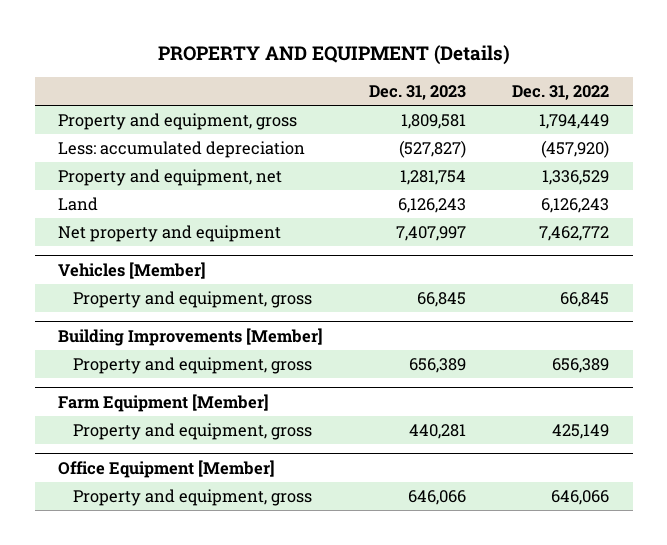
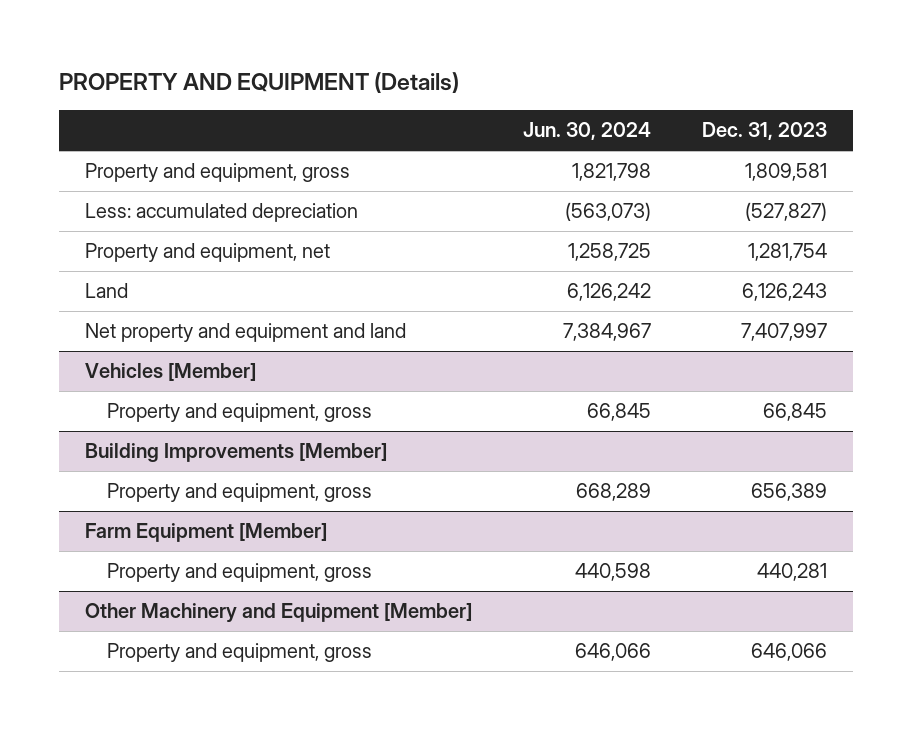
[512,84,610,100] Dec. 31, 2022 -> none
none -> [522,122,651,141] Jun. 30, 2024
[57,225,281,243] Net property and equipment -> [84,323,406,343] Net property and equipment and land
[57,459,275,478] Office Equipment [Member] -> none
none -> [84,603,472,624] Other Machinery and Equipment [Member]

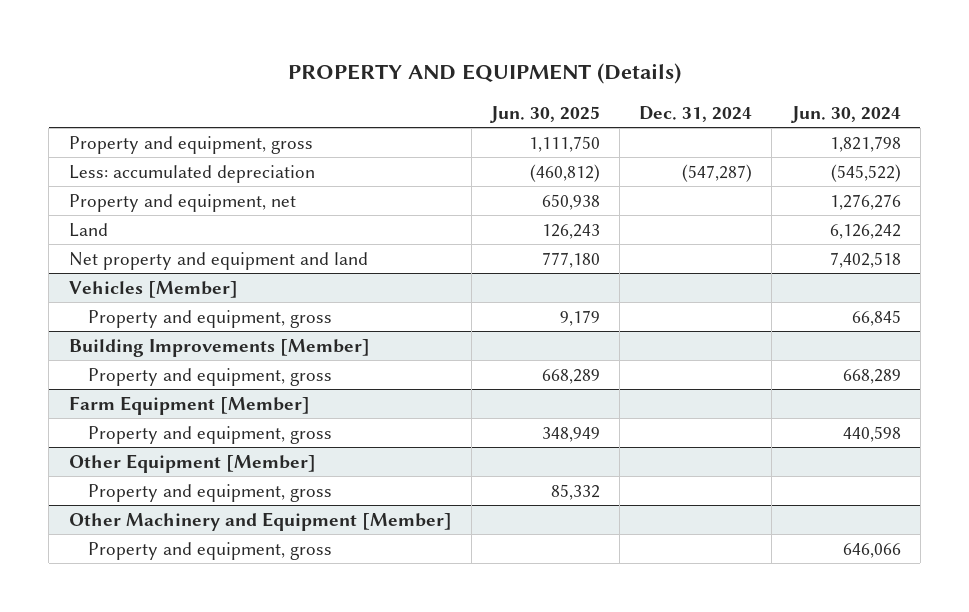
[702,122,828,141] Dec. 31, 2023 -> none
none -> [489,105,600,123] Jun. 30, 2025
none -> [639,105,753,122] Dec. 31, 2024
[564,202,651,222] (563,073) -> [830,163,901,182] (545,522)
[567,243,651,262] 1,258,725 -> [829,193,901,210] 1,276,276
[562,323,651,342] 7,384,967 -> [829,251,901,268] 7,402,518
none -> [68,453,316,473] Other Equipment [Member]
none -> [87,483,332,502] Property and equipment, gross

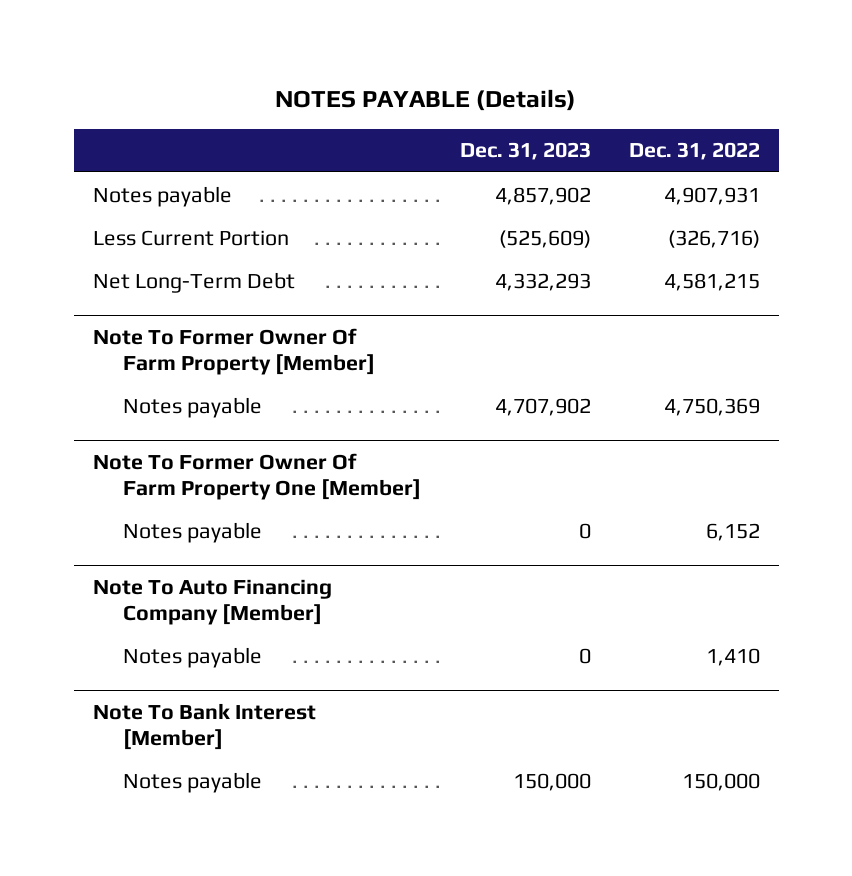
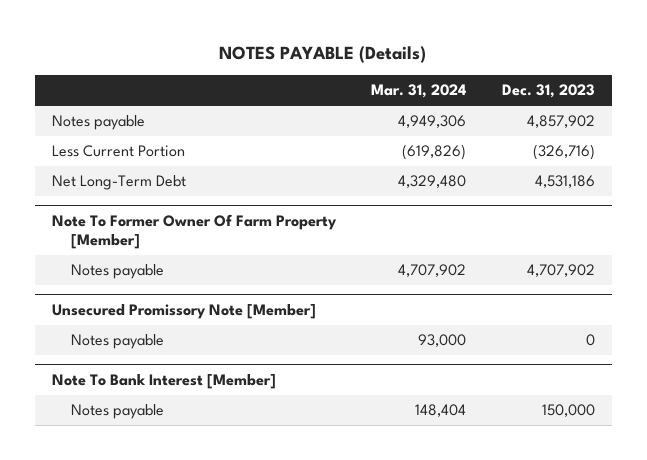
[628,142,760,161] Dec. 31, 2022 -> none
none -> [371,84,467,99] Mar. 31, 2024
[498,229,591,248] (525,609) -> [532,144,595,161] (326,716)
[494,272,591,291] 4,332,293 -> [534,175,595,189] 4,531,186
[92,452,422,500] Note To Former Owner Of Farm Property One [Member] -> none
[123,521,263,543] Notes payable -> none
[92,578,332,625] Note To Auto Financing Company [Member] -> none
none -> [52,303,317,319] Unsecured Promissory Note [Member]

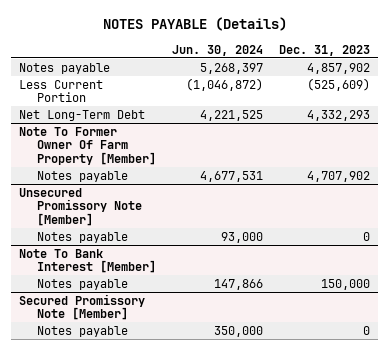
[371,84,467,99] Mar. 31, 2024 -> none
none -> [172,44,264,56] Jun. 30, 2024
[532,144,595,161] (326,716) -> [306,77,370,91] (525,609)
[534,175,595,189] 4,531,186 -> [306,109,370,121] 4,332,293
none -> [19,293,146,321] Secured Promissory Note [Member]
none -> [37,325,129,337] Notes payable

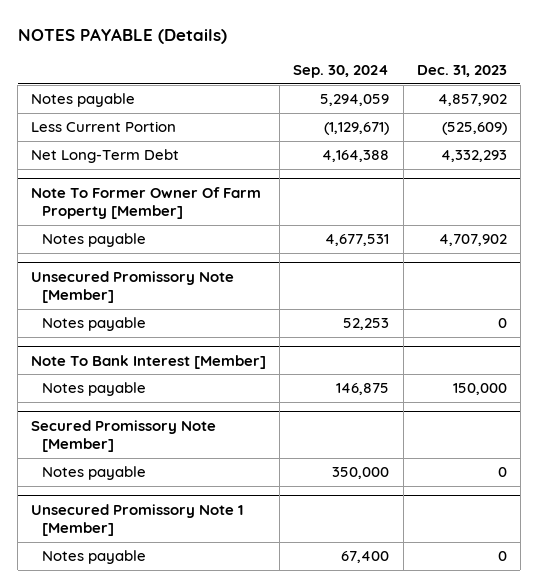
[172,44,264,56] Jun. 30, 2024 -> none
none -> [293,64,390,78] Sep. 30, 2024
none -> [31,503,244,537] Unsecured Promissory Note 1 [Member]
none -> [41,550,146,565] Notes payable

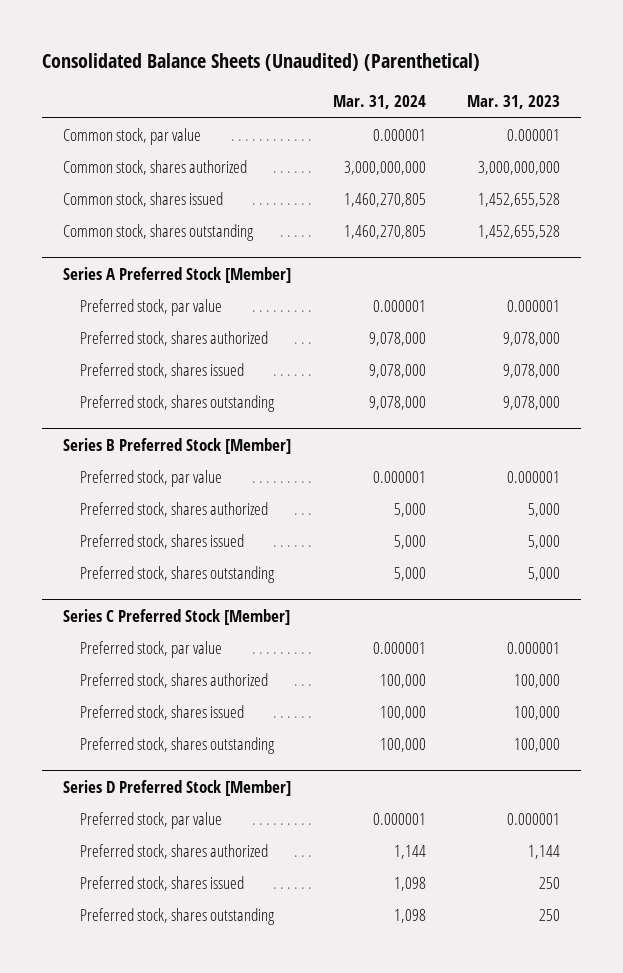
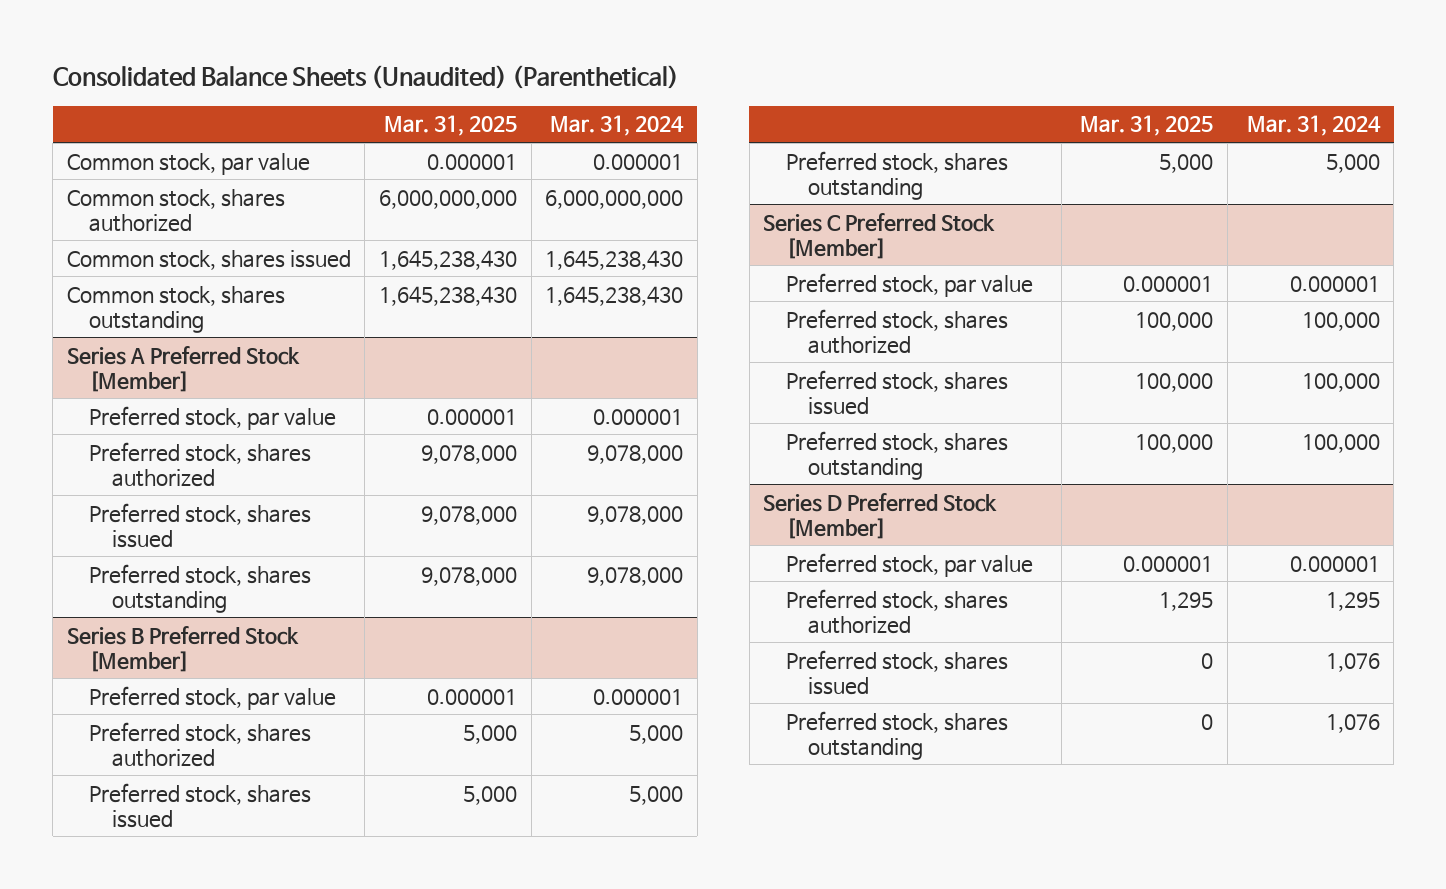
[467,95,561,110] Mar. 31, 2023 -> none
none -> [384,115,518,137] Mar. 31, 2025
[343,161,426,176] 3,000,000,000 -> [545,189,684,209] 6,000,000,000
[343,193,426,208] 1,460,270,805 -> [545,249,684,270] 1,645,238,430
[343,225,426,240] 1,460,270,805 -> [545,285,684,306] 1,645,238,430
[393,845,426,860] 1,144 -> [1325,591,1380,611] 1,295
[393,877,426,892] 1,098 -> [1325,652,1380,672] 1,076
[393,909,426,924] 1,098 -> [1325,713,1380,733] 1,076

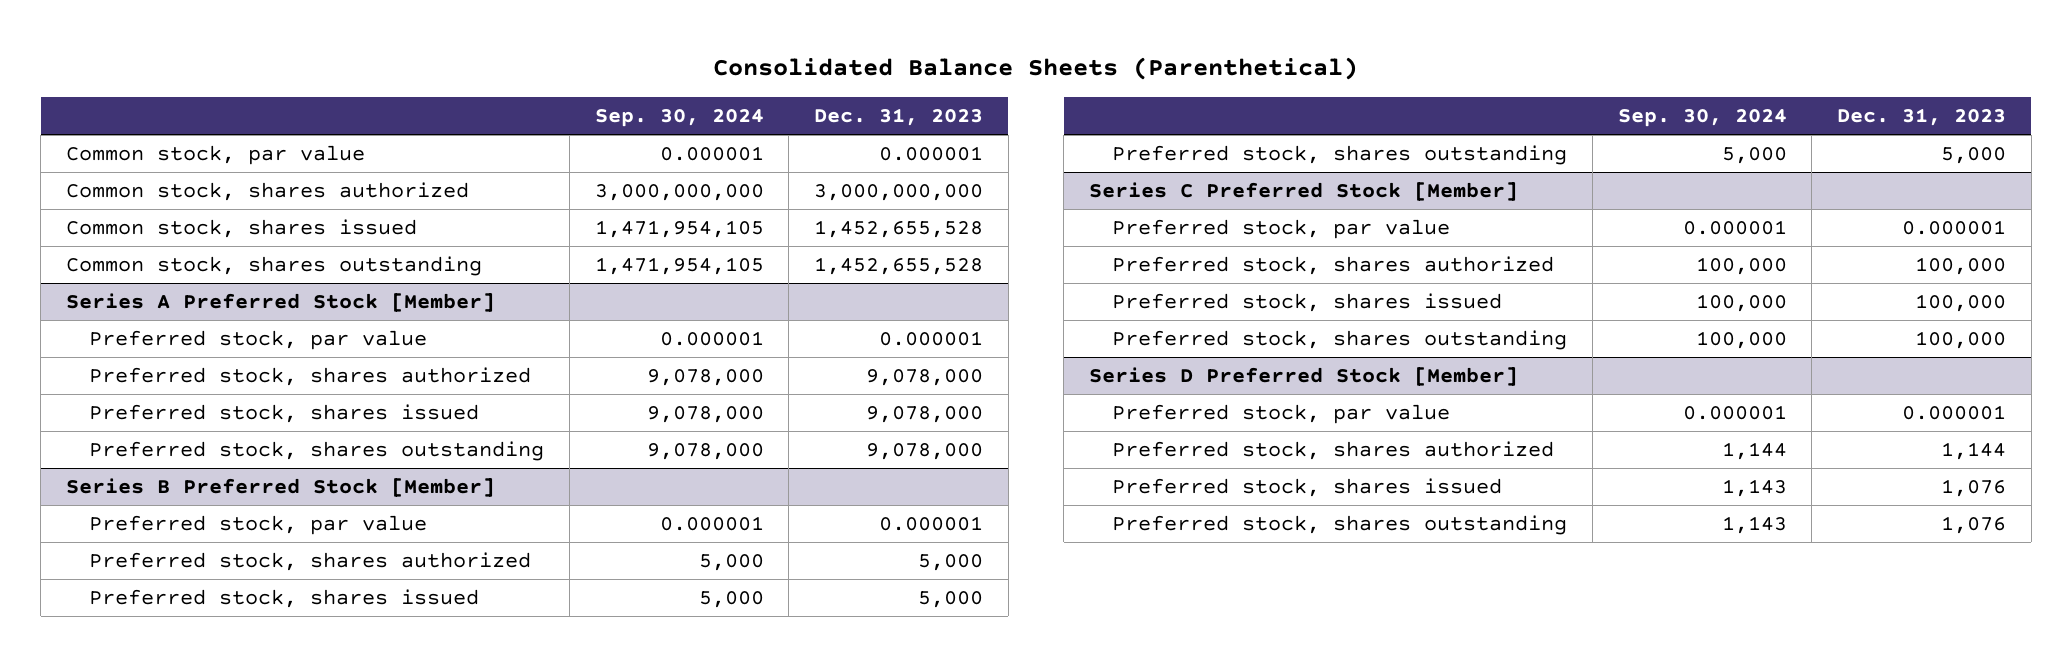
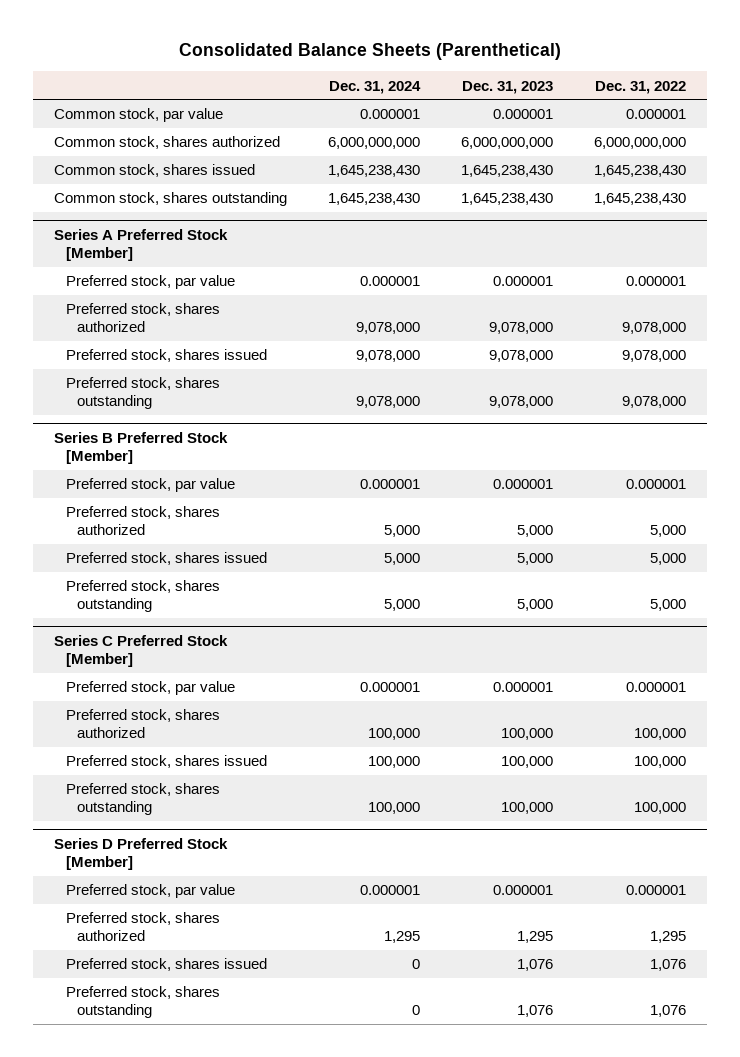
[594,109,764,128] Sep. 30, 2024 -> none
none -> [328,80,421,94] Dec. 31, 2024
none -> [594,80,686,94] Dec. 31, 2022
[814,183,984,201] 3,000,000,000 -> [460,137,553,150] 6,000,000,000
[814,219,984,238] 1,452,655,528 -> [460,165,553,178] 1,645,238,430
[814,256,984,275] 1,452,655,528 -> [460,193,553,206] 1,645,238,430
[1941,441,2007,460] 1,144 -> [516,931,553,944] 1,295

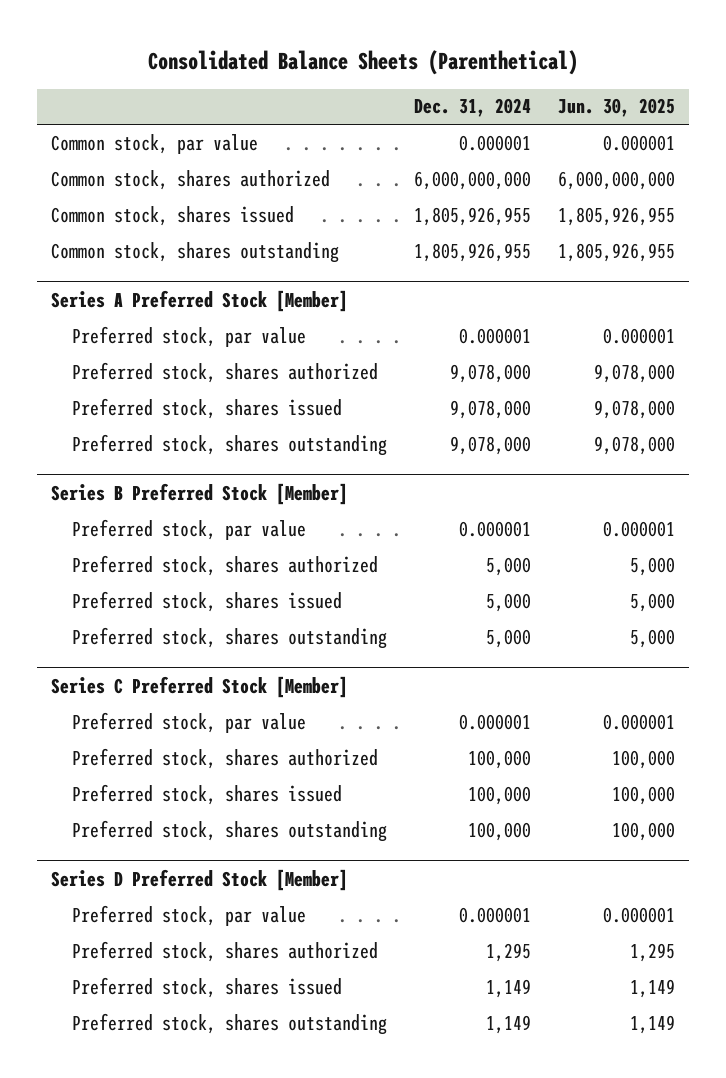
[461,80,553,94] Dec. 31, 2023 -> none
[594,80,686,94] Dec. 31, 2022 -> none
none -> [558,98,676,118] Jun. 30, 2025
[327,165,420,178] 1,645,238,430 -> [414,206,532,226] 1,805,926,955
[327,193,420,206] 1,645,238,430 -> [414,242,532,262] 1,805,926,955
[411,959,420,970] 0 -> [486,978,532,998] 1,149
[411,1005,420,1016] 0 -> [486,1014,532,1034] 1,149

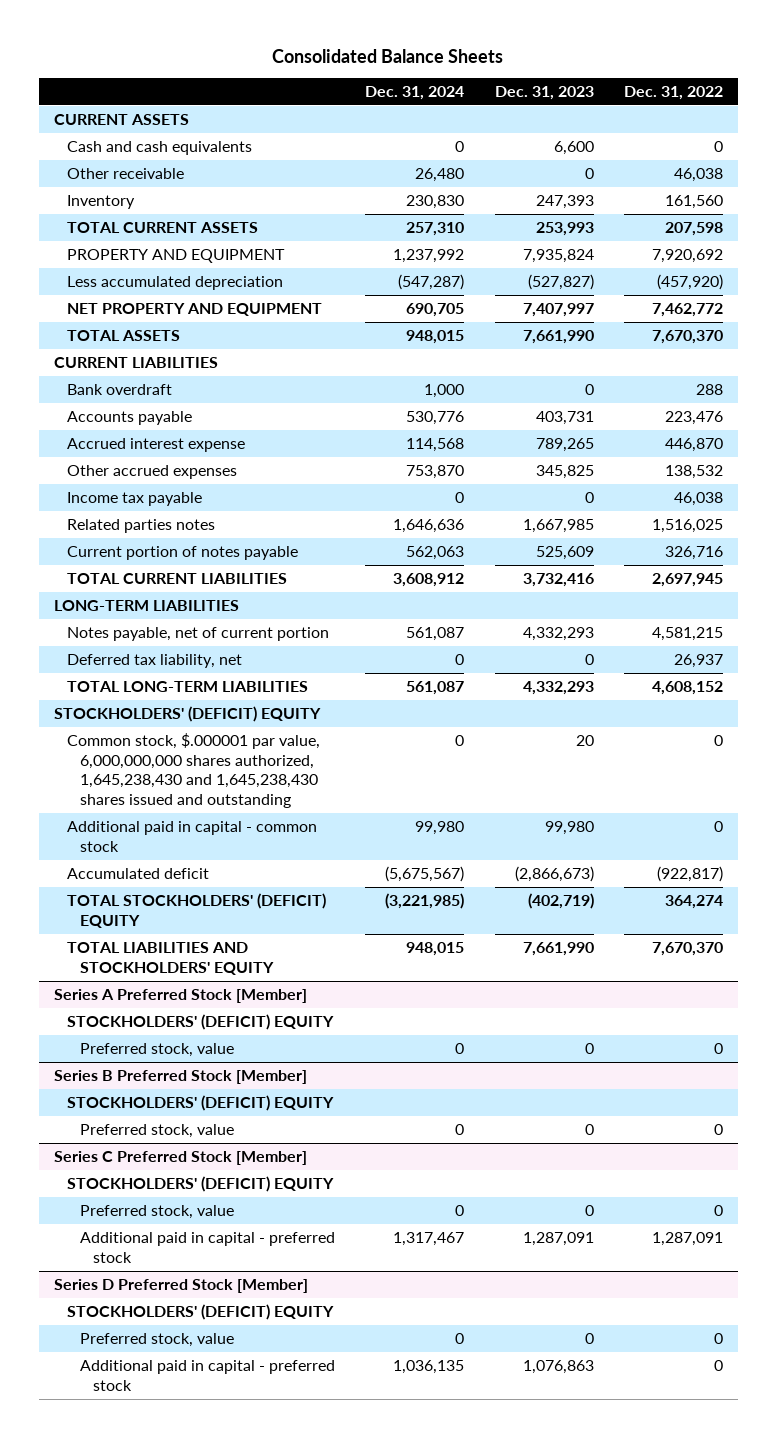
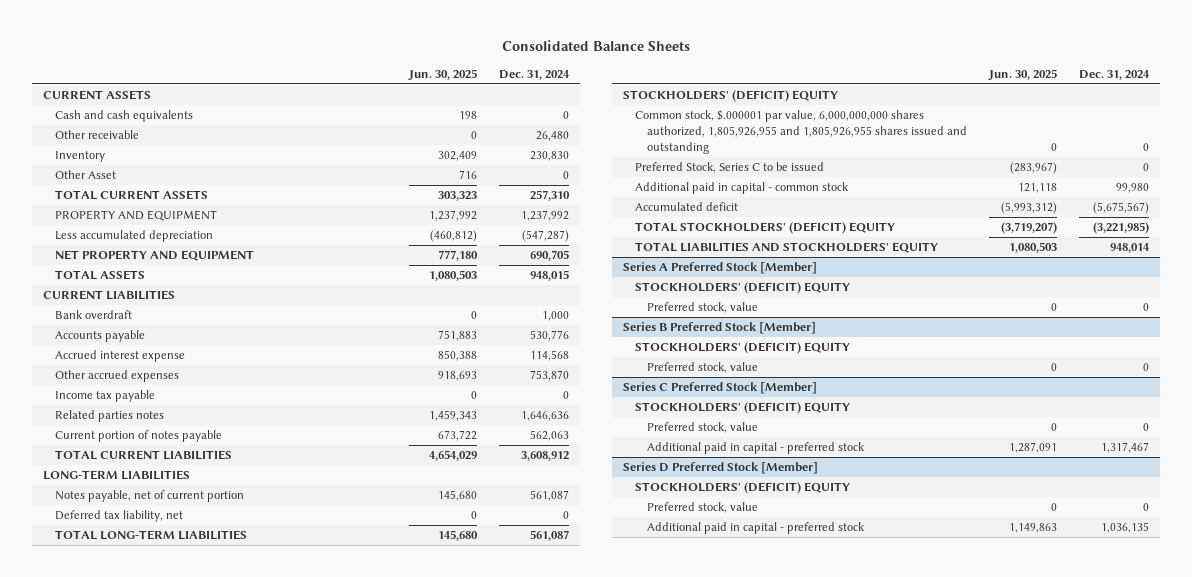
[494,85,594,100] Dec. 31, 2023 -> none
[623,85,723,100] Dec. 31, 2022 -> none
none -> [408,69,478,82] Jun. 30, 2025
none -> [55,170,117,180] Other Asset
[66,733,320,808] Common stock, $.000001 par value, 6,000,000,000 shares authorized, 1,645,238,430 and 1,645,238,430 shares issued and outstanding -> [634,110,968,155] Common stock, $.000001 par value, 6,000,000,000 shares authorized, 1,805,926,955 and 1,805,926,955 shares issued and outstanding
none -> [634,162,824,174] Preferred Stock, Series C to be issued
[406,942,465,957] 948,015 -> [1109,243,1150,254] 948,014

